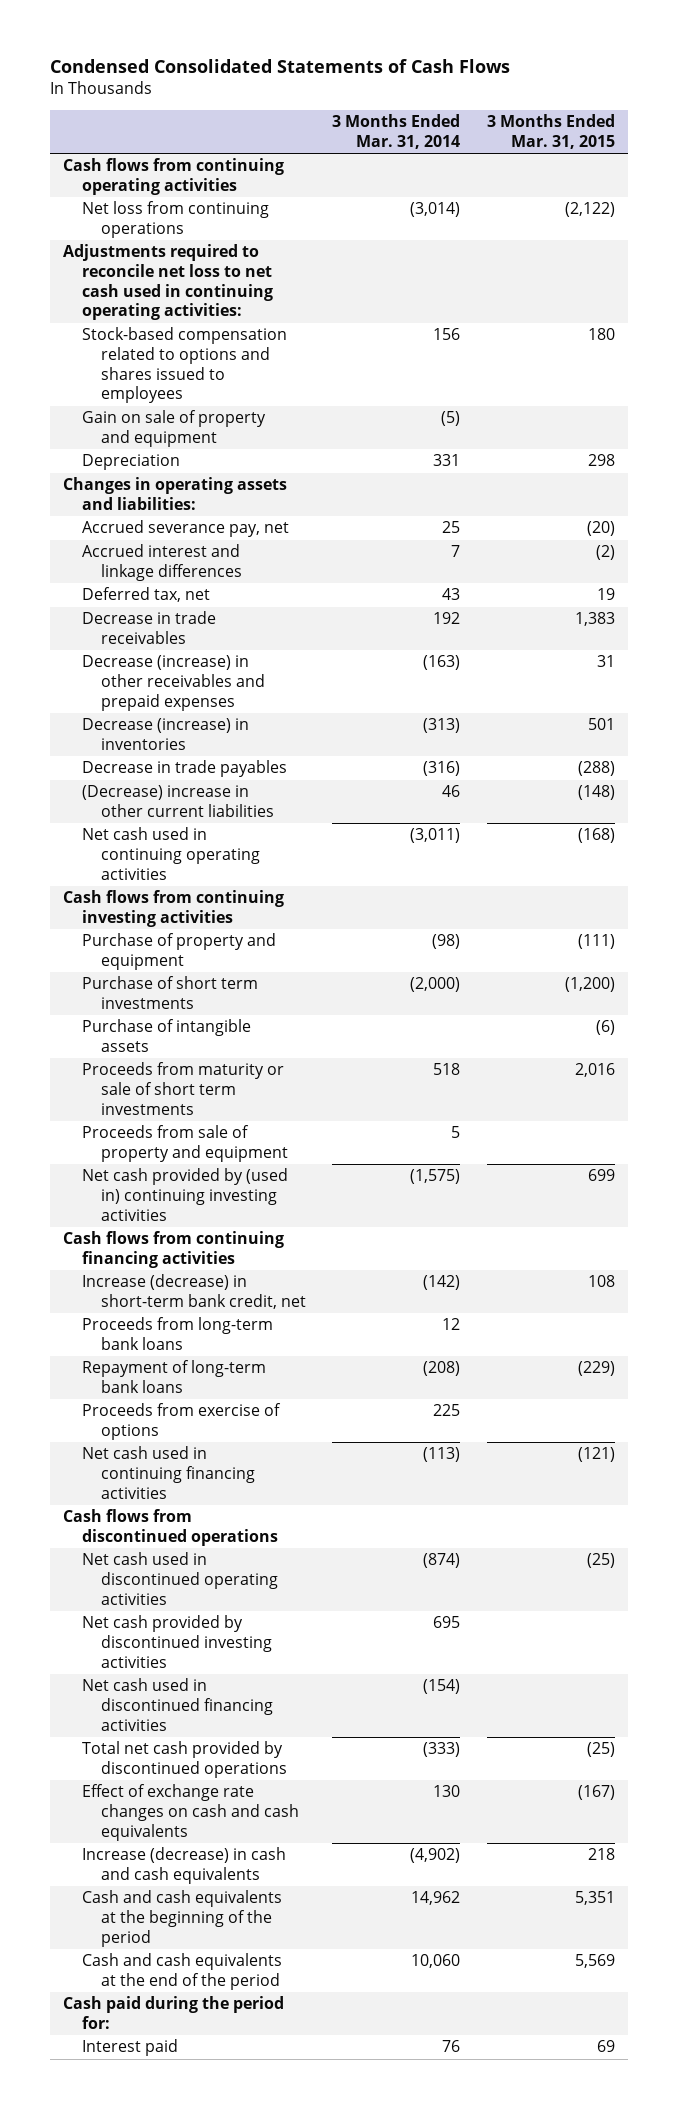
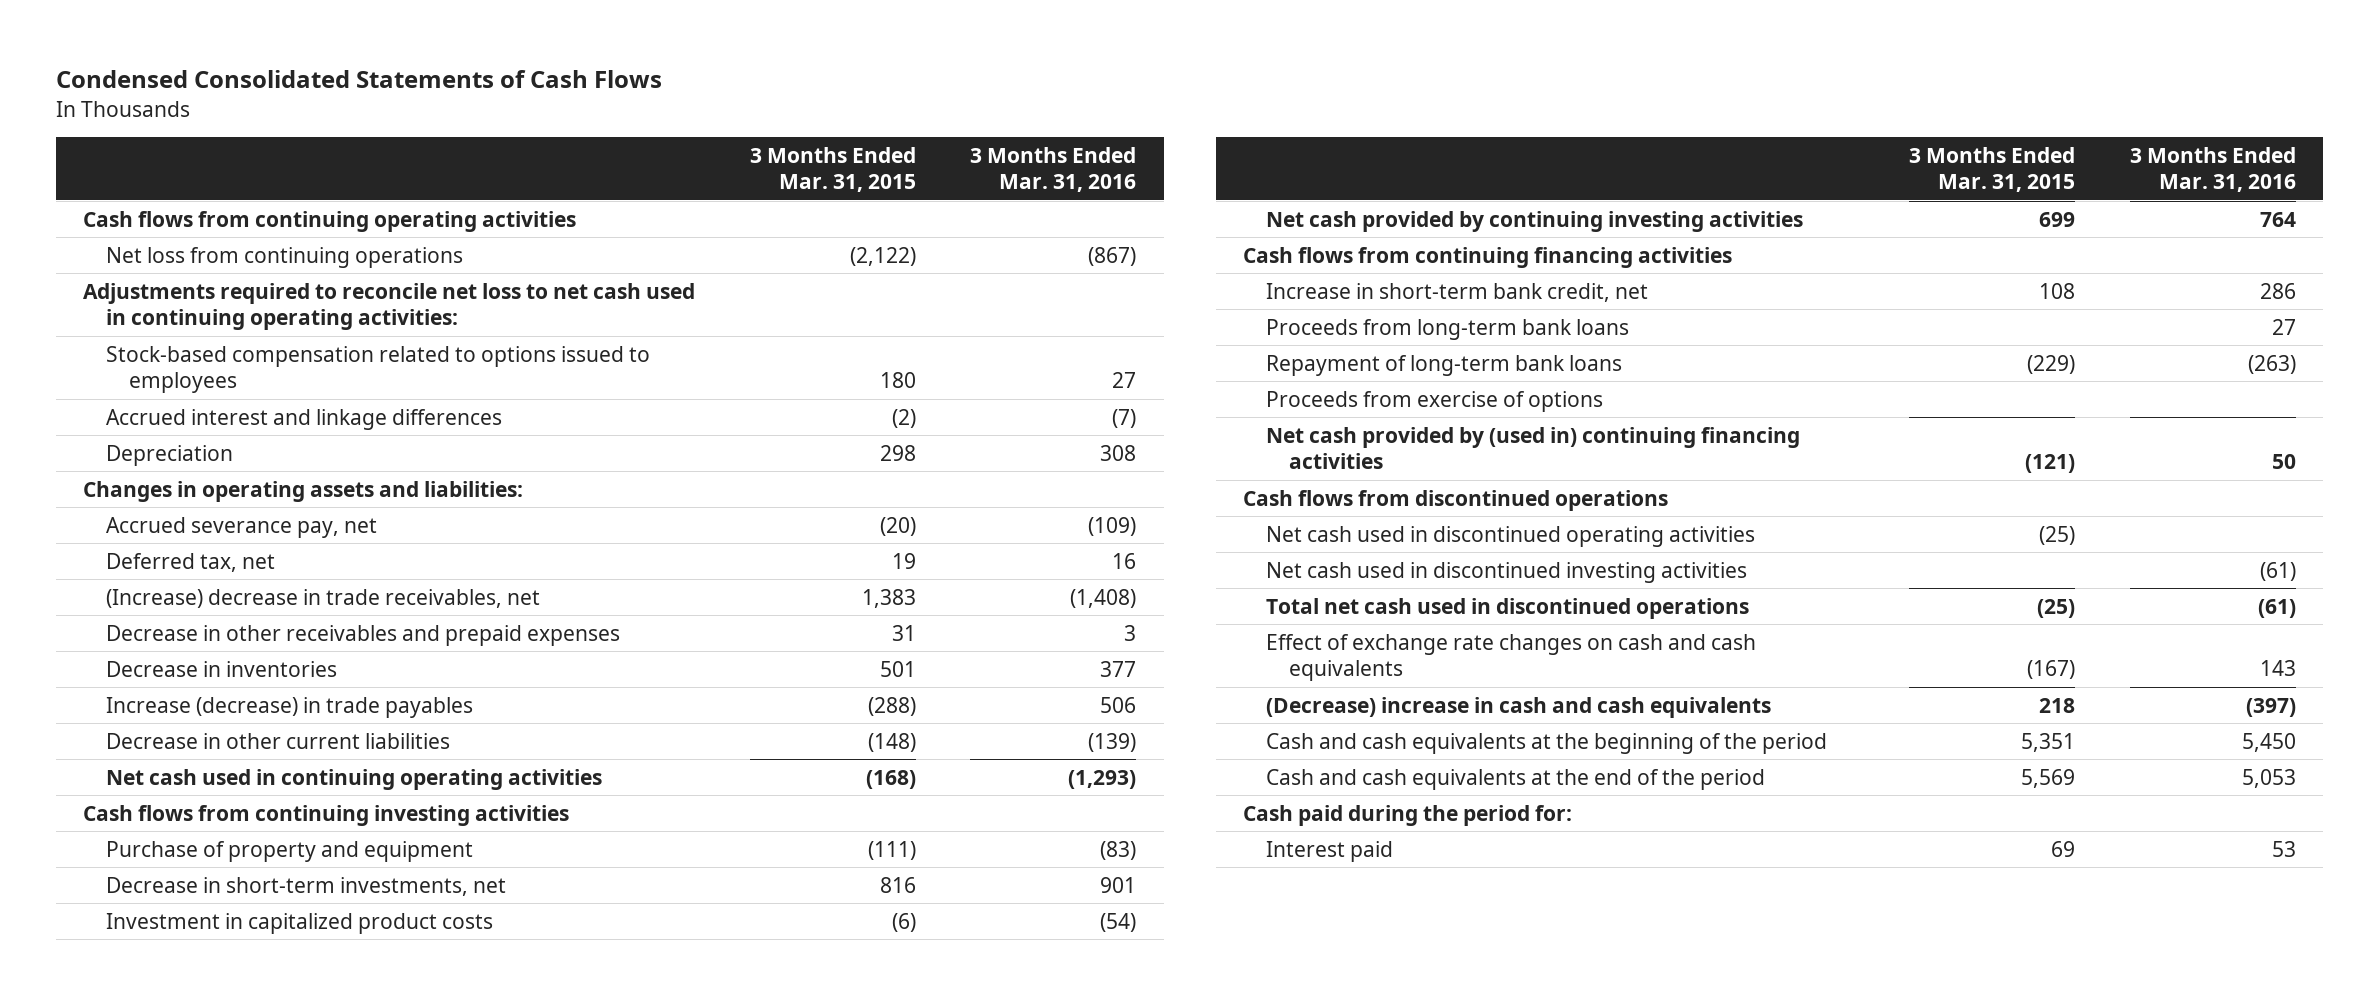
[332,113,461,149] 3 Months Ended Mar. 31, 2014 -> none
none -> [970,147,1137,193] 3 Months Ended Mar. 31, 2016
[81,410,266,447] Gain on sale of property and equipment -> none
[81,327,287,404] Stock-based compensation related to options and shares issued to employees -> [106,345,651,393] Stock-based compensation related to options issued to employees
[81,544,242,581] Accrued interest and linkage differences -> [106,408,503,430] Accrued interest and linkage differences
[81,611,216,644] Decrease in trade receivables -> [106,588,541,608] (Increase) decrease in trade receivables, net
[81,655,265,711] Decrease (increase) in other receivables and prepaid expenses -> [106,624,621,646] Decrease in other receivables and prepaid expenses
[81,718,249,750] Decrease (increase) in inventories -> [106,660,338,677] Decrease in inventories
[81,760,287,778] Decrease in trade payables -> [106,696,474,718] Increase (decrease) in trade payables
[81,785,274,817] (Decrease) increase in other current liabilities -> [106,732,451,749] Decrease in other current liabilities
[81,976,258,1009] Purchase of short term investments -> none
[81,1019,251,1052] Purchase of intangible assets -> none
[81,1062,284,1115] Proceeds from maturity or sale of short term investments -> none
[81,1125,288,1162] Proceeds from sale of property and equipment -> none
none -> [106,876,507,896] Decrease in short-term investments, net
none -> [106,912,494,934] Investment in capitalized product costs
[81,1168,288,1221] Net cash provided by (used in) continuing investing activities -> [1265,210,1803,232] Net cash provided by continuing investing activities
[81,1274,306,1309] Increase (decrease) in short-term bank credit, net -> [1265,282,1648,302] Increase in short-term bank credit, net
[81,1446,255,1499] Net cash used in continuing financing activities -> [1265,426,1800,469] Net cash provided by (used in) continuing financing activities
[81,1678,273,1731] Net cash used in discontinued financing activities -> none
[81,1615,272,1668] Net cash provided by discontinued investing activities -> [1265,561,1747,583] Net cash used in discontinued investing activities
[81,1741,287,1778] Total net cash provided by discontinued operations -> [1265,597,1749,619] Total net cash used in discontinued operations
[81,1847,286,1884] Increase (decrease) in cash and cash equivalents -> [1265,696,1771,718] (Decrease) increase in cash and cash equivalents

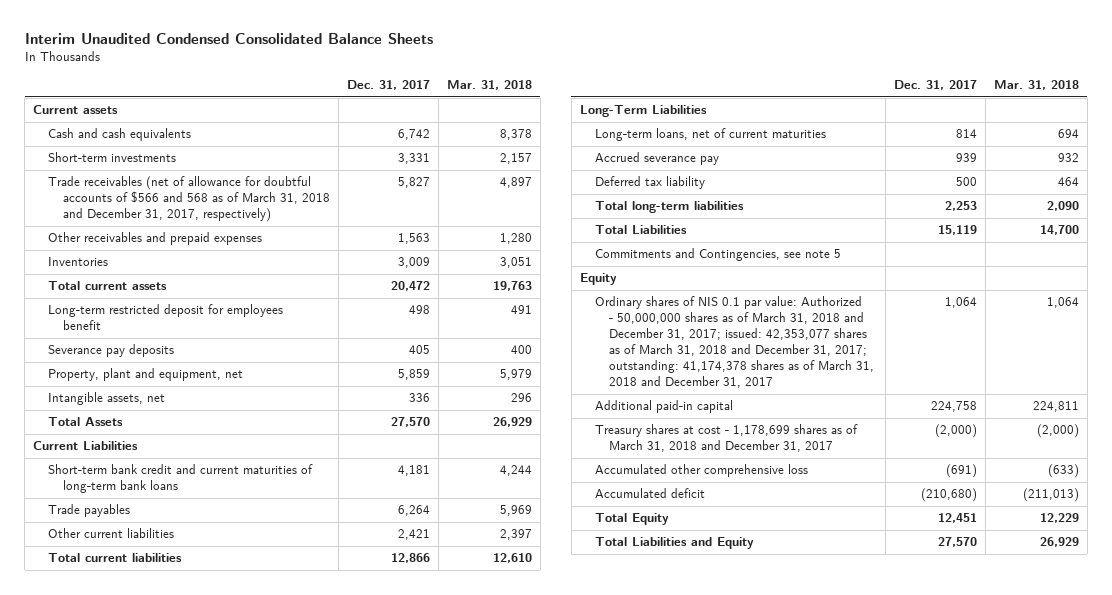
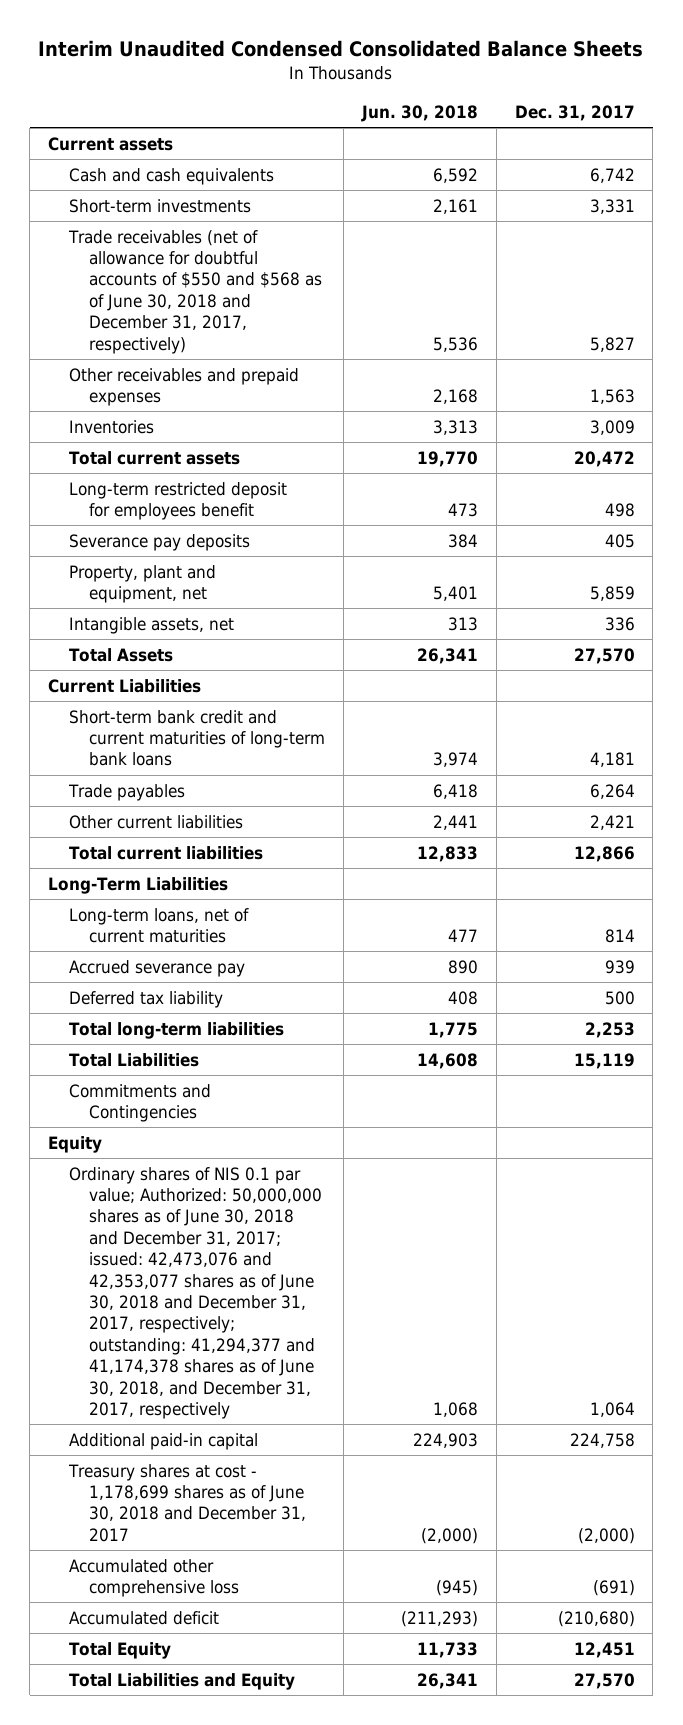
[446,80,532,91] Mar. 31, 2018 -> none
none -> [360,104,478,122] Jun. 30, 2018
[48,176,330,223] Trade receivables (net of allowance for doubtful accounts of $566 and 568 as of March 31, 2018 and December 31, 2017, respectively) -> [67,229,323,354] Trade receivables (net of allowance for doubtful accounts of $550 and $568 as of June 30, 2018 and December 31, 2017, respectively)
[594,248,841,262] Commitments and Contingencies, see note 5 -> [68,1083,211,1123] Commitments and Contingencies
[594,296,875,389] Ordinary shares of NIS 0.1 par value: Authorized - 50,000,000 shares as of March 31, 2018 and December 31, 2017; issued: 42,353,077 shares as of March 31, 2018 and December 31, 2017; outstanding: 41,174,378 shares as of March 31, 2018 and December 31, 2017 -> [68,1166,323,1419] Ordinary shares of NIS 0.1 par value; Authorized: 50,000,000 shares as of June 30, 2018 and December 31, 2017; issued: 42,473,076 and 42,353,077 shares as of June 30, 2018 and December 31, 2017, respectively; outstanding: 41,294,377 and 41,174,378 shares as of June 30, 2018, and December 31, 2017, respectively
[594,424,858,453] Treasury shares at cost - 1,178,699 shares as of March 31, 2018 and December 31, 2017 -> [67,1463,307,1542] Treasury shares at cost - 1,178,699 shares as of June 30, 2018 and December 31, 2017

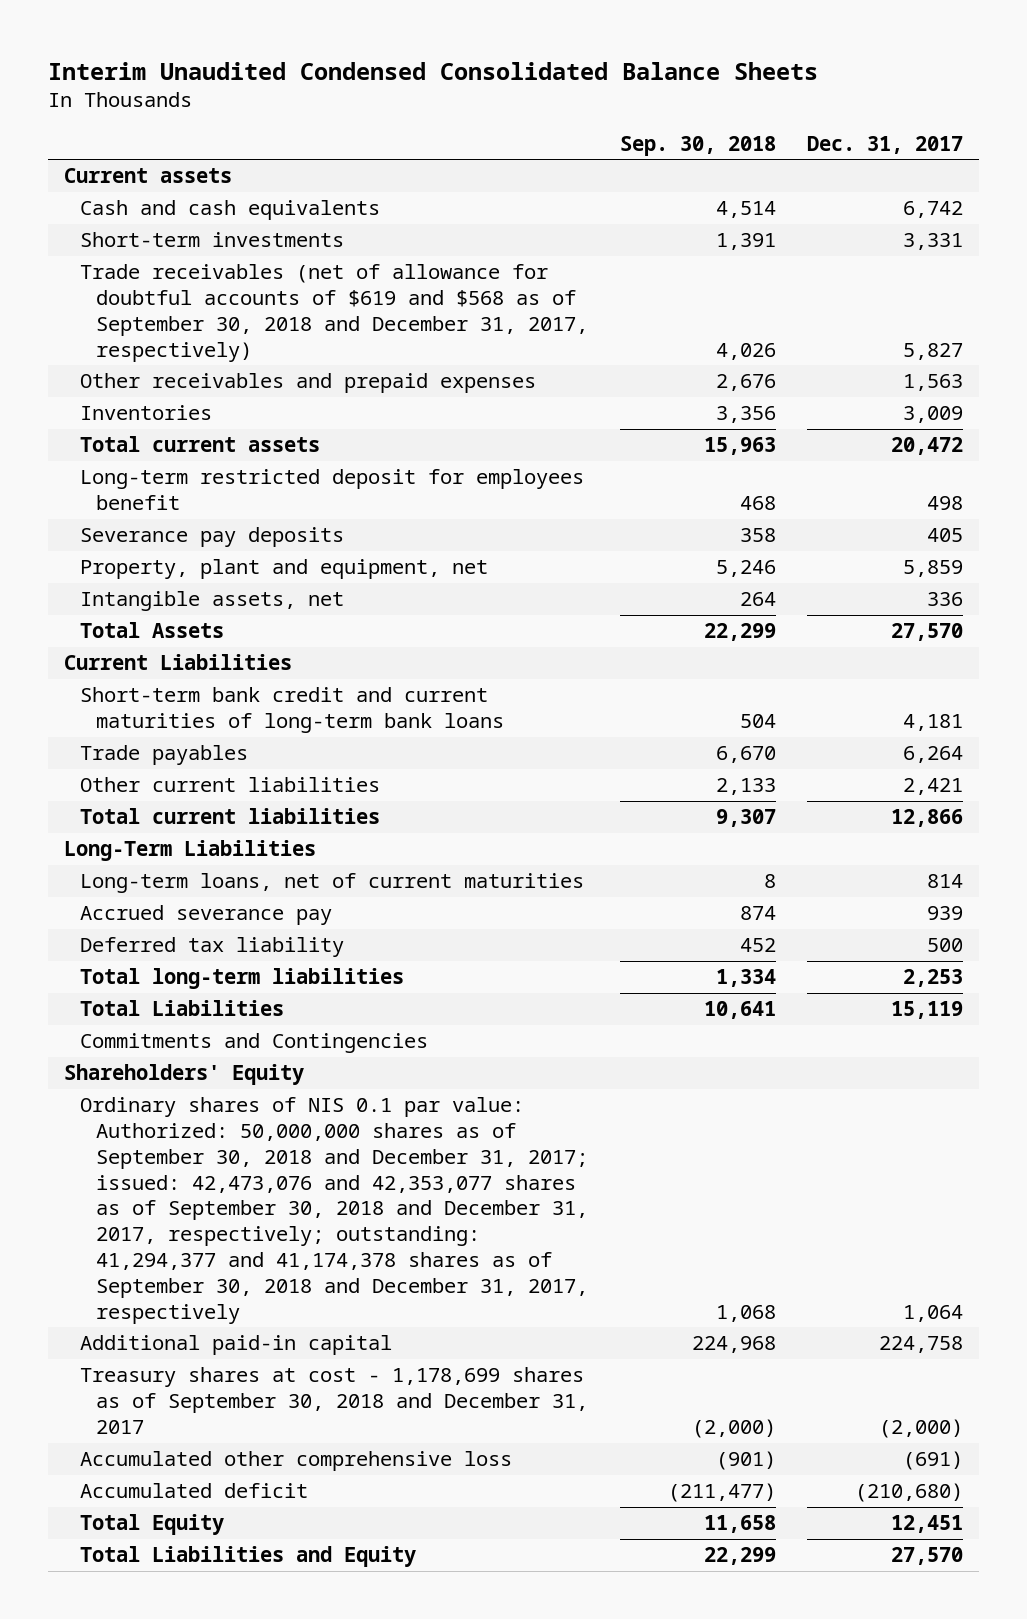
[360,104,478,122] Jun. 30, 2018 -> none
none -> [619,135,776,156] Sep. 30, 2018
[67,229,323,354] Trade receivables (net of allowance for doubtful accounts of $550 and $568 as of June 30, 2018 and December 31, 2017, respectively) -> [79,264,588,362] Trade receivables (net of allowance for doubtful accounts of $619 and $568 as of September 30, 2018 and December 31, 2017, respectively)
[47,1135,102,1153] Equity -> [63,1064,304,1086] Shareholders' Equity
[68,1166,323,1419] Ordinary shares of NIS 0.1 par value; Authorized: 50,000,000 shares as of June 30, 2018 and December 31, 2017; issued: 42,473,076 and 42,353,077 shares as of June 30, 2018 and December 31, 2017, respectively; outstanding: 41,294,377 and 41,174,378 shares as of June 30, 2018, and December 31, 2017, respectively -> [79,1097,588,1324] Ordinary shares of NIS 0.1 par value: Authorized: 50,000,000 shares as of September 30, 2018 and December 31, 2017; issued: 42,473,076 and 42,353,077 shares as of September 30, 2018 and December 31, 2017, respectively; outstanding: 41,294,377 and 41,174,378 shares as of September 30, 2018 and December 31, 2017, respectively
[67,1463,307,1542] Treasury shares at cost - 1,178,699 shares as of June 30, 2018 and December 31, 2017 -> [79,1367,588,1434] Treasury shares at cost - 1,178,699 shares as of September 30, 2018 and December 31, 2017

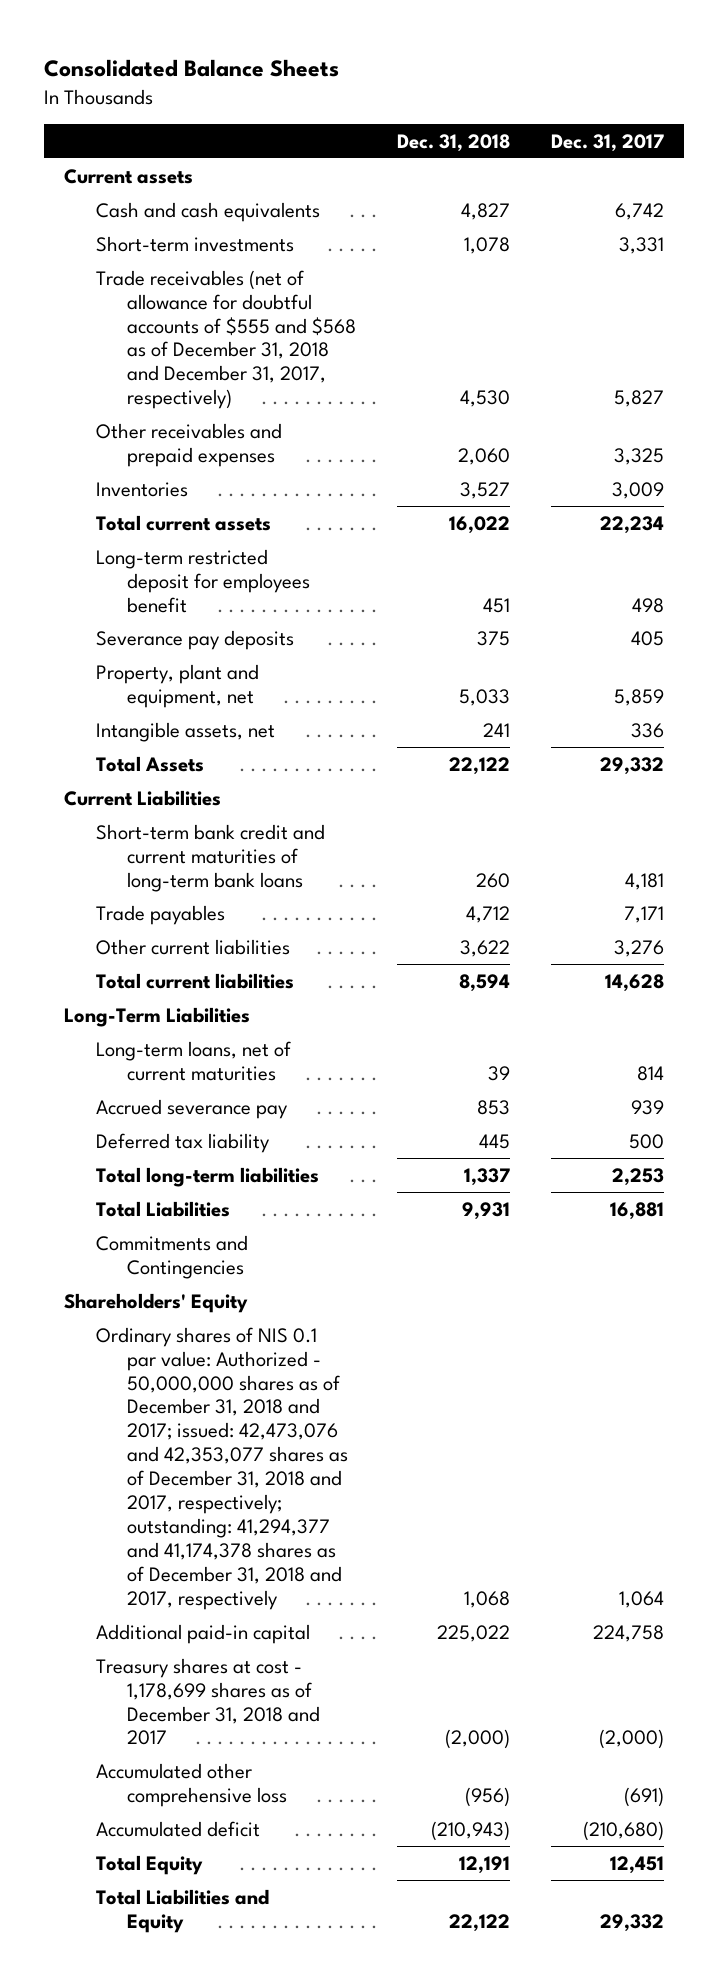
[47,61,818,80] Interim Unaudited Condensed Consolidated Balance Sheets -> [43,58,339,77] Consolidated Balance Sheets
[619,135,776,156] Sep. 30, 2018 -> none
none -> [397,133,511,152] Dec. 31, 2018
[79,264,588,362] Trade receivables (net of allowance for doubtful accounts of $619 and $568 as of September 30, 2018 and December 31, 2017, respectively) -> [95,269,357,410] Trade receivables (net of allowance for doubtful accounts of $555 and $568 as of December 31, 2018 and December 31, 2017, respectively)
[903,374,964,392] 1,563 -> [614,447,665,465] 3,325
[891,437,964,456] 20,472 -> [600,515,665,534] 22,234
[891,623,964,642] 27,570 -> [600,756,665,775] 29,332
[903,746,964,764] 6,264 -> [624,905,665,923] 7,171
[903,778,964,796] 2,421 -> [614,939,665,957] 3,276
[891,809,964,828] 12,866 -> [605,973,665,992] 14,628
[891,1001,964,1020] 15,119 -> [610,1201,665,1220] 16,881
[79,1097,588,1324] Ordinary shares of NIS 0.1 par value: Authorized: 50,000,000 shares as of September 30, 2018 and December 31, 2017; issued: 42,473,076 and 42,353,077 shares as of September 30, 2018 and December 31, 2017, respectively; outstanding: 41,294,377 and 41,174,378 shares as of September 30, 2018 and December 31, 2017, respectively -> [95,1326,349,1611] Ordinary shares of NIS 0.1 par value: Authorized - 50,000,000 shares as of December 31, 2018 and 2017; issued: 42,473,076 and 42,353,077 shares as of December 31, 2018 and 2017, respectively; outstanding: 41,294,377 and 41,174,378 shares as of December 31, 2018 and 2017, respectively
[79,1367,588,1434] Treasury shares at cost - 1,178,699 shares as of September 30, 2018 and December 31, 2017 -> [95,1657,321,1746] Treasury shares at cost - 1,178,699 shares as of December 31, 2018 and 2017
[891,1547,964,1566] 27,570 -> [600,1913,665,1932] 29,332

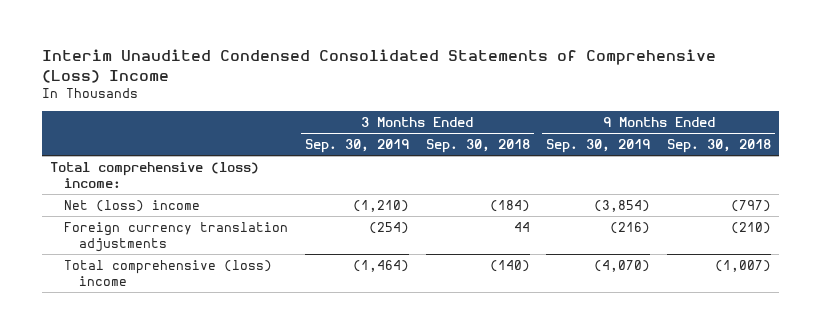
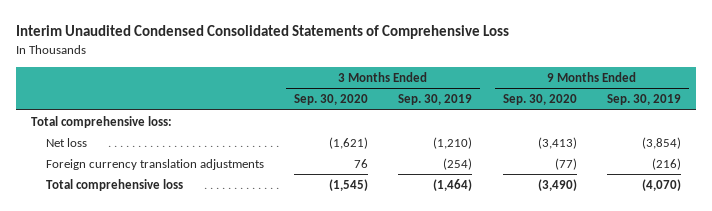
[41,49,716,84] Interim Unaudited Condensed Consolidated Statements of Comprehensive (Loss) Income -> [15,25,509,40] Interim Unaudited Condensed Consolidated Statements of Comprehensive Loss
[425,138,530,153] Sep. 30, 2018 -> none
[666,138,771,153] Sep. 30, 2018 -> none
none -> [293,94,368,106] Sep. 30, 2020
none -> [502,94,577,106] Sep. 30, 2020
[50,161,260,188] Total comprehensive (loss) income: -> [30,115,172,128] Total comprehensive loss:
[64,199,201,212] Net (loss) income -> [45,137,87,147] Net loss
[64,259,273,286] Total comprehensive (loss) income -> [45,178,183,191] Total comprehensive loss

